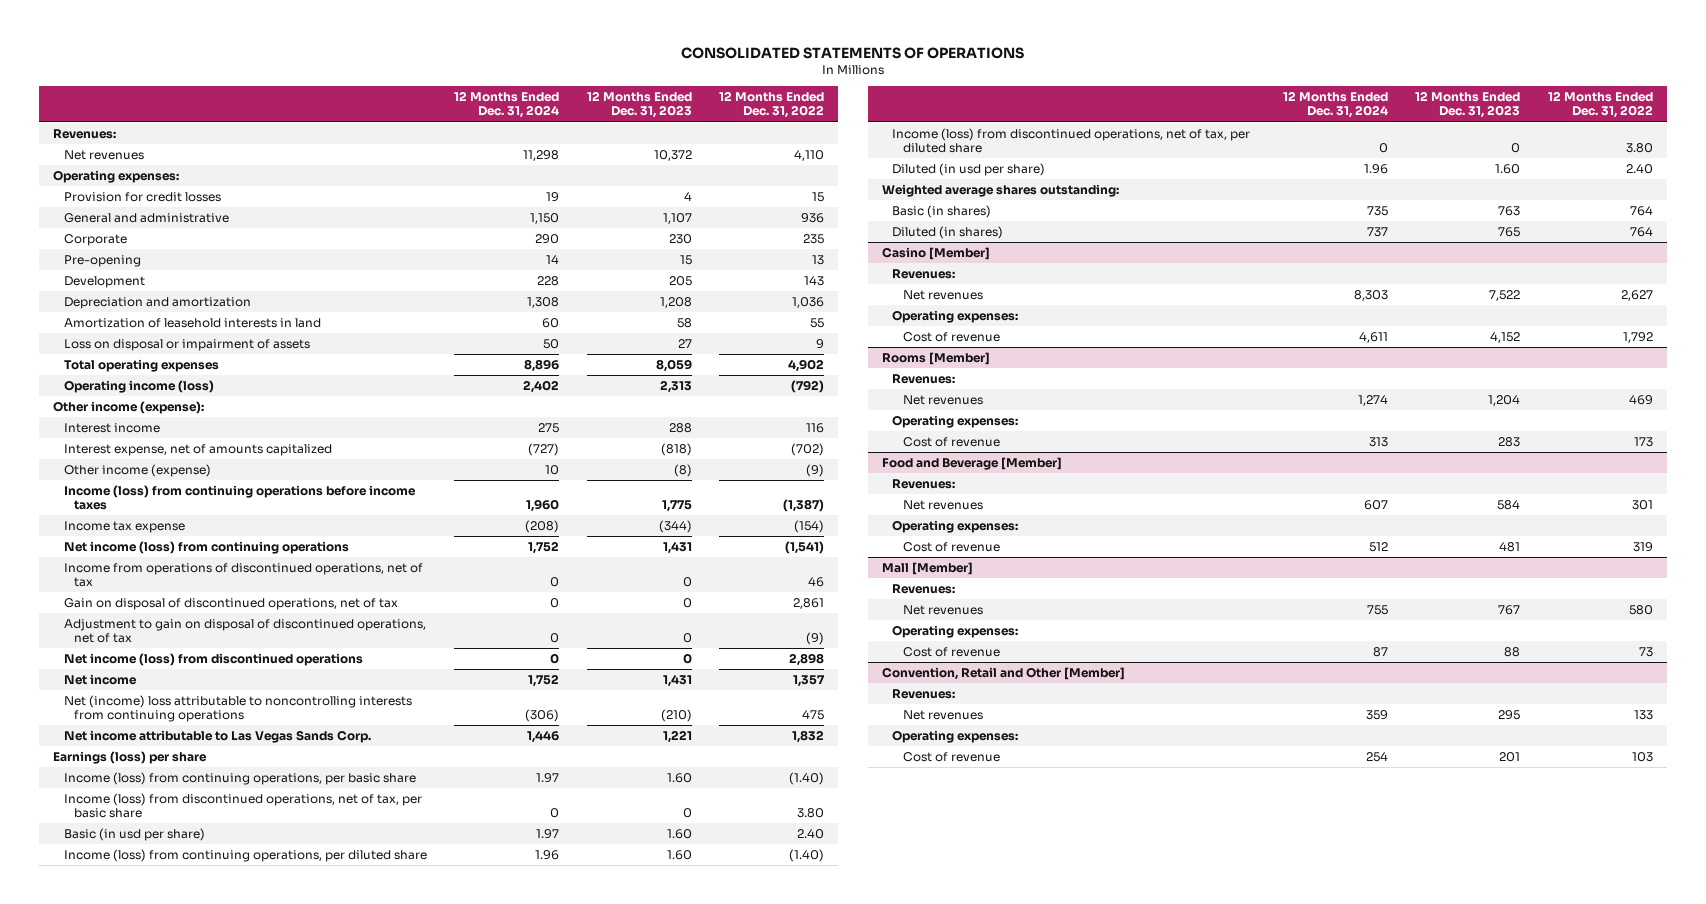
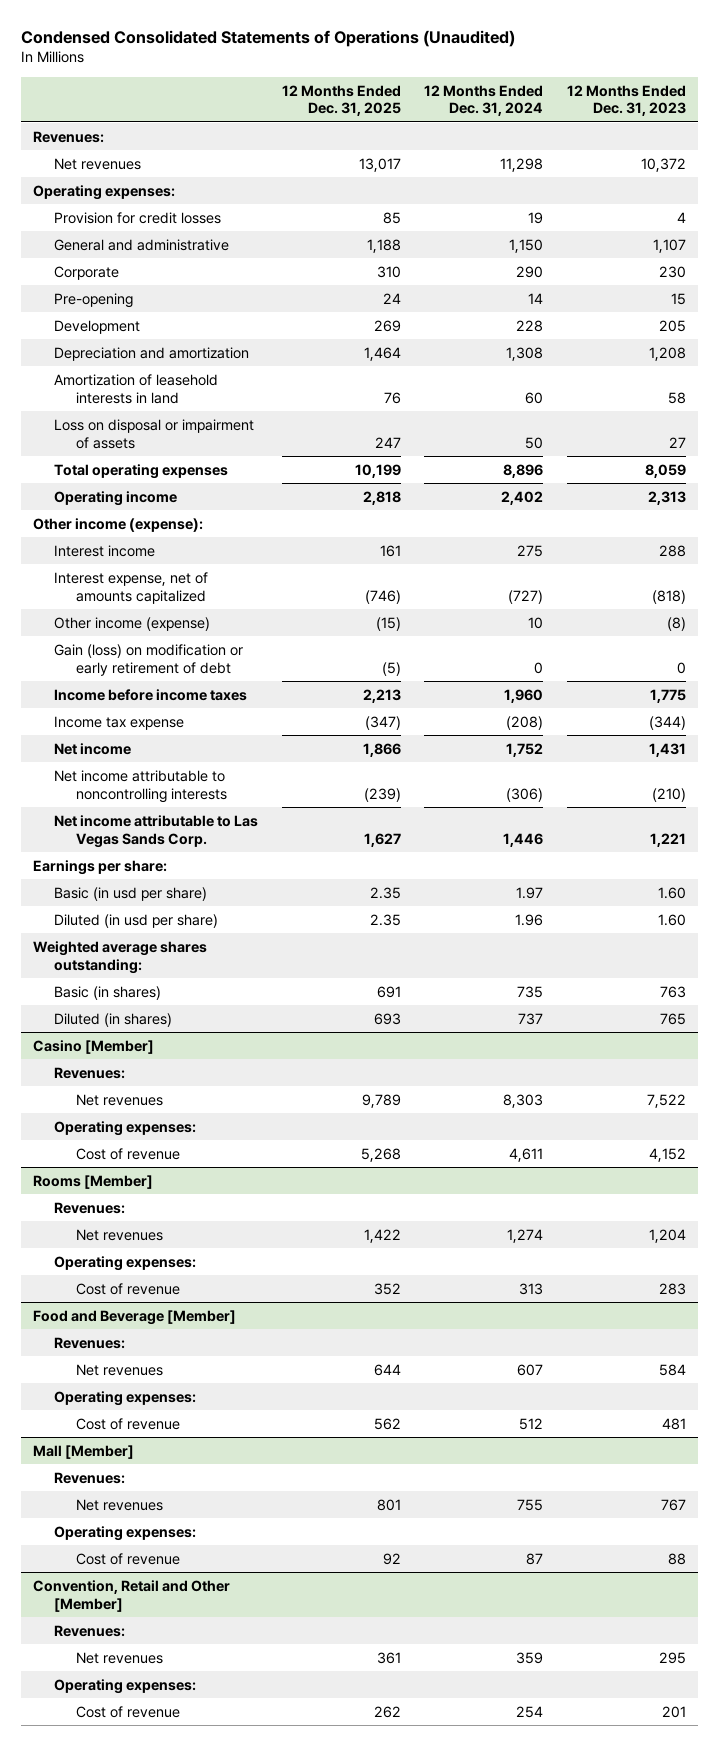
[680,46,1024,59] CONSOLIDATED STATEMENTS OF OPERATIONS -> [20,30,515,48] Condensed Consolidated Statements of Operations (Unaudited)
[719,91,825,119] 12 Months Ended Dec. 31, 2022 -> none
none -> [281,84,401,117] 12 Months Ended Dec. 31, 2025
[63,379,214,393] Operating income (loss) -> [54,490,178,506] Operating income
none -> [54,643,244,676] Gain (loss) on modification or early retirement of debt
[63,484,416,511] Income (loss) from continuing operations before income taxes -> [54,688,248,701] Income before income taxes
[63,540,349,554] Net income (loss) from continuing operations -> none
[63,562,423,588] Income from operations of discontinued operations, net of tax -> none
[63,597,398,610] Gain on disposal of discontinued operations, net of tax -> none
[63,618,426,644] Adjustment to gain on disposal of discontinued operations, net of tax -> none
[63,652,363,666] Net income (loss) from discontinued operations -> none
[63,694,412,723] Net (income) loss attributable to noncontrolling interests from continuing operations -> [54,769,228,803] Net income attributable to noncontrolling interests
[63,771,416,785] Income (loss) from continuing operations, per basic share -> none
[63,792,422,819] Income (loss) from discontinued operations, net of tax, per basic share -> none
[53,750,208,764] Earnings (loss) per share -> [32,859,167,875] Earnings per share:
[63,848,427,862] Income (loss) from continuing operations, per diluted share -> none
[892,127,1251,154] Income (loss) from discontinued operations, net of tax, per diluted share -> none

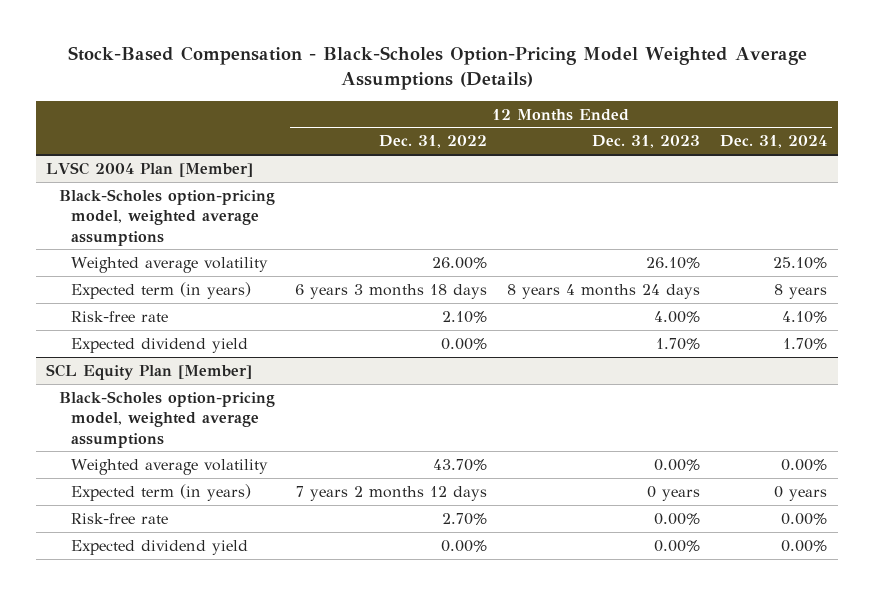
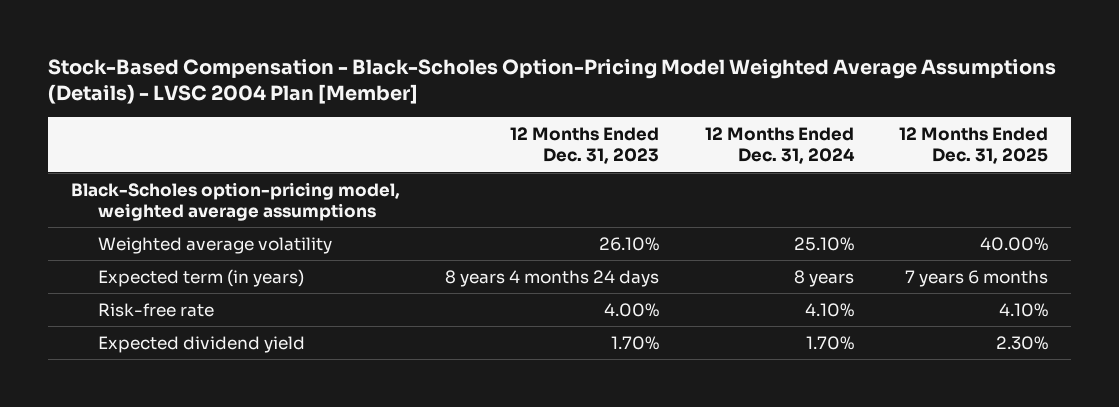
[67,46,807,91] Stock-Based Compensation - Black-Scholes Option-Pricing Model Weighted Average Assumptions (Details) -> [48,59,1057,105] Stock-Based Compensation - Black-Scholes Option-Pricing Model Weighted Average Assumptions (Details) - LVSC 2004 Plan [Member]
[378,135,487,149] Dec. 31, 2022 -> none
none -> [898,127,1048,165] 12 Months Ended Dec. 31, 2025
[45,161,253,177] LVSC 2004 Plan [Member] -> none
[45,363,252,380] SCL Equity Plan [Member] -> none
[58,390,275,448] Black-Scholes option-pricing model, weighted average assumptions -> none
[71,458,269,475] Weighted average volatility -> none
[71,483,252,501] Expected term (in years) -> none
[71,512,169,524] Risk-free rate -> none
[71,539,249,555] Expected dividend yield -> none

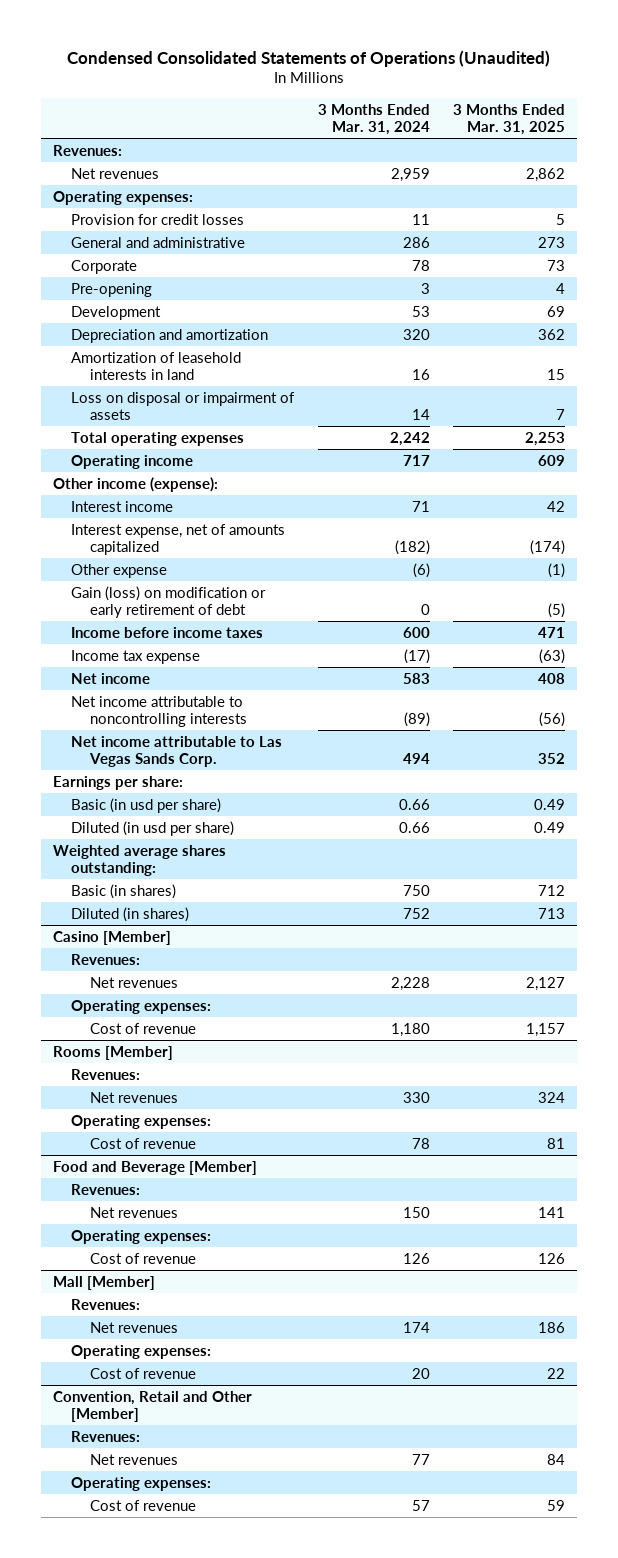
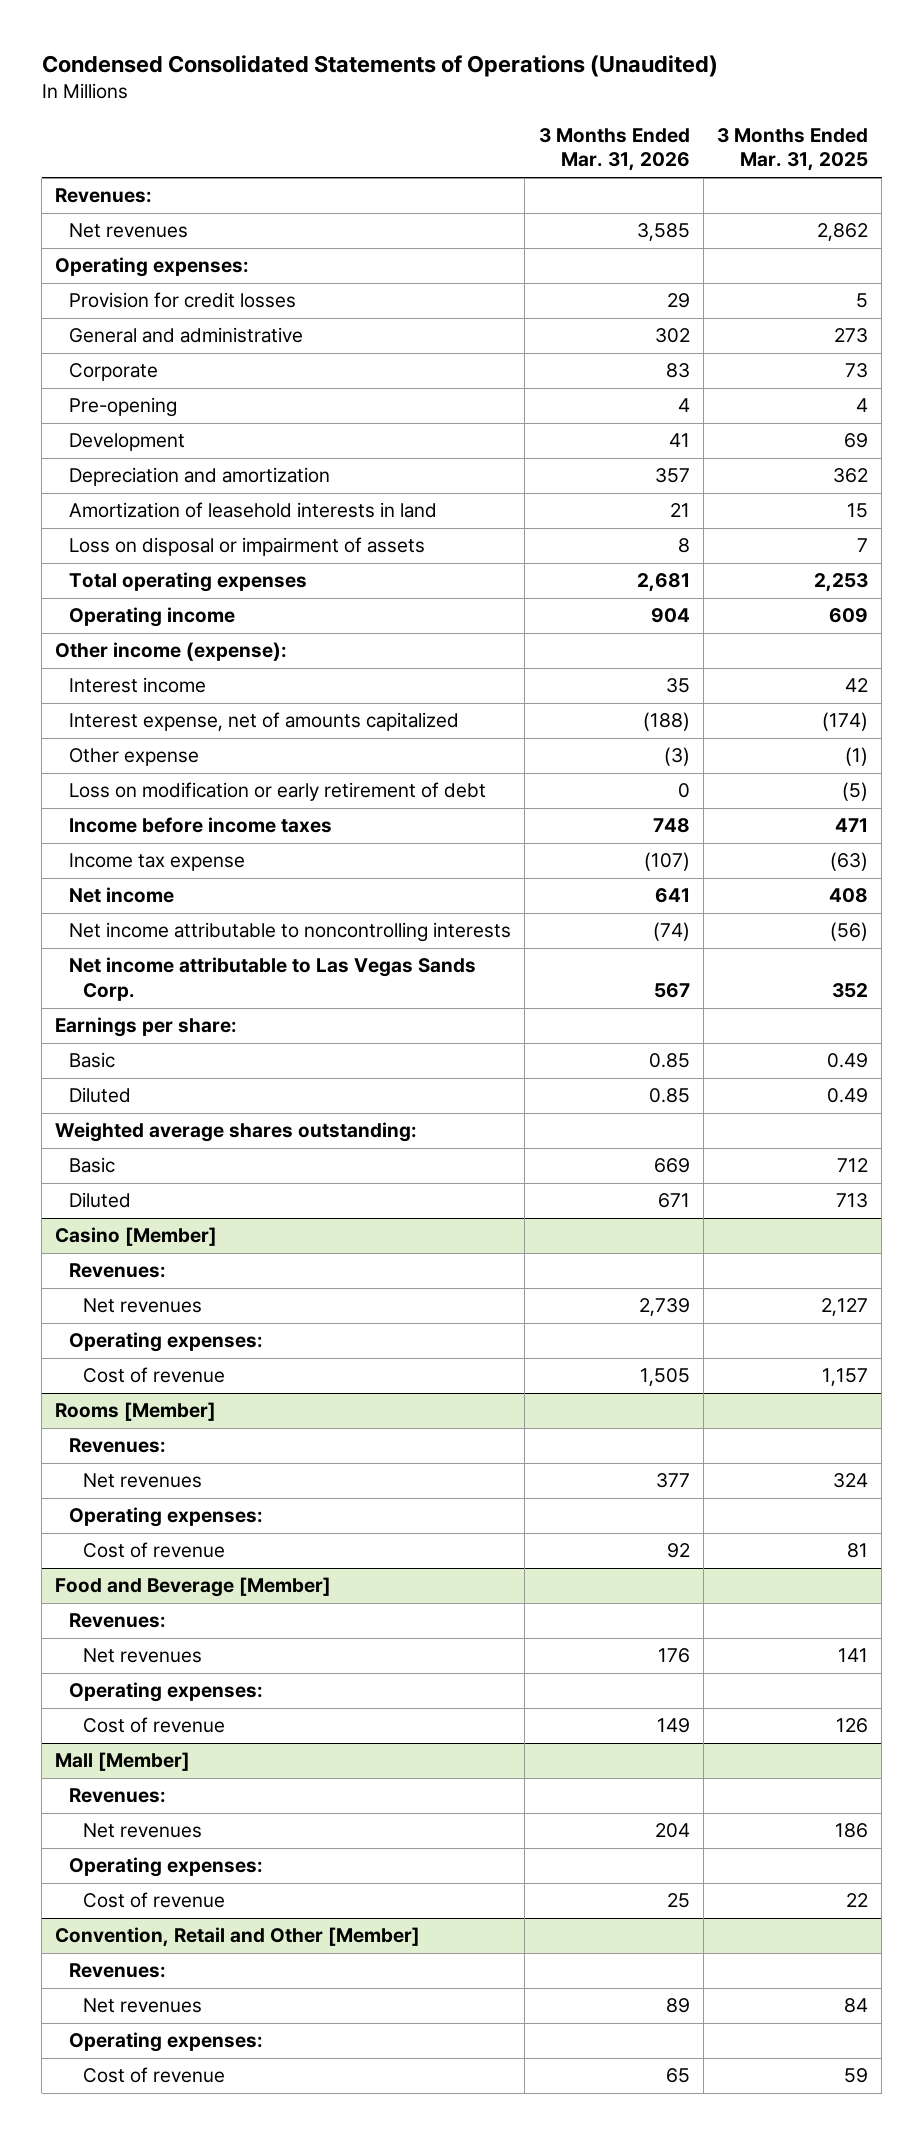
[317,103,430,135] 3 Months Ended Mar. 31, 2024 -> none
none -> [538,127,690,172] 3 Months Ended Mar. 31, 2026
[71,585,267,618] Gain (loss) on modification or early retirement of debt -> [69,782,487,802] Loss on modification or early retirement of debt
[71,797,222,813] Basic (in usd per share) -> [69,1052,116,1069] Basic
[71,820,235,836] Diluted (in usd per share) -> [69,1087,132,1104] Diluted
[71,883,177,899] Basic (in shares) -> [69,1157,116,1174] Basic
[71,906,190,922] Diluted (in shares) -> [69,1192,132,1209] Diluted

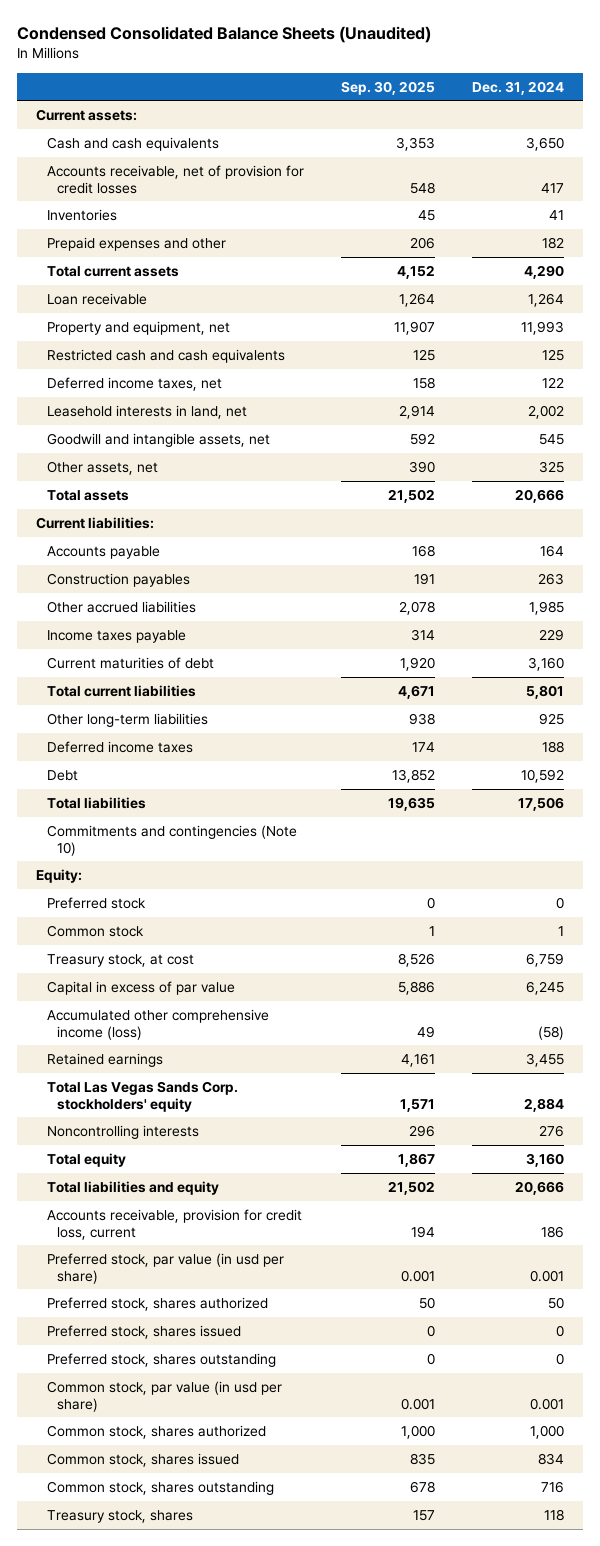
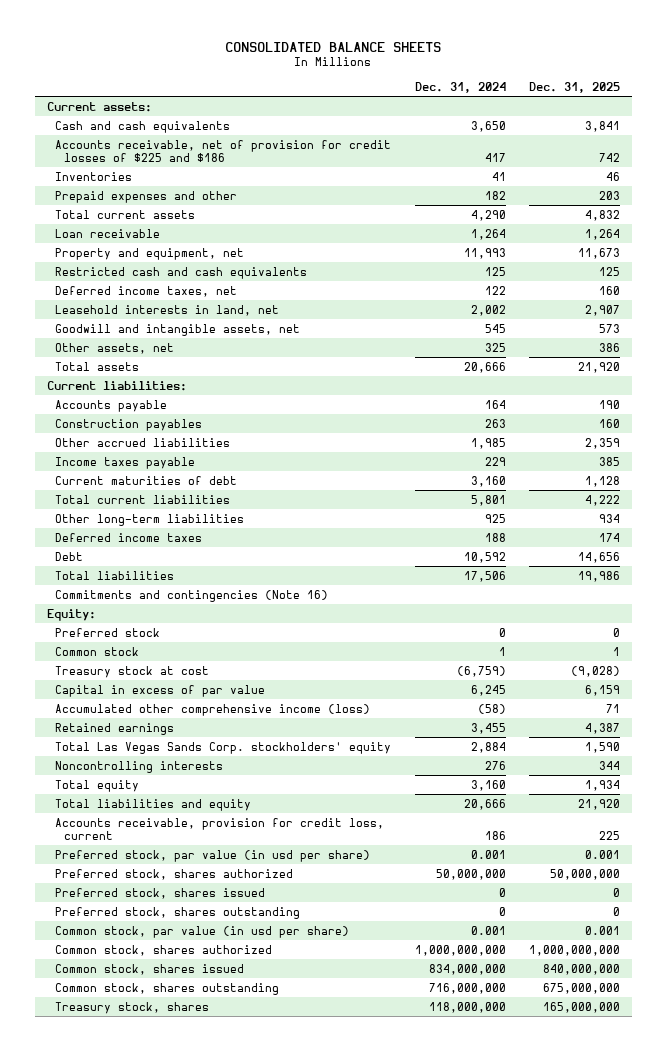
[17,26,432,44] Condensed Consolidated Balance Sheets (Unaudited) -> [225,41,442,52] CONSOLIDATED BALANCE SHEETS
[340,80,435,95] Sep. 30, 2025 -> none
none -> [529,81,621,93] Dec. 31, 2025
[46,164,304,194] Accounts receivable, net of provision for credit losses -> [55,139,392,162] Accounts receivable, net of provision for credit losses of $225 and $186
[46,824,297,856] Commitments and contingencies (Note 10) -> [55,589,329,602] Commitments and contingencies (Note 16)
[46,953,194,967] Treasury stock, at cost -> [55,665,210,678] Treasury stock at cost
[526,952,565,967] 6,759 -> [456,665,506,677] (6,759)
[548,1296,565,1309] 50 -> [435,868,506,880] 50,000,000
[530,1424,565,1439] 1,000 -> [414,944,506,956] 1,000,000,000
[538,1452,565,1465] 834 -> [428,963,506,975] 834,000,000
[541,1480,565,1493] 716 -> [428,982,506,994] 716,000,000
[544,1508,565,1521] 118 -> [428,1001,506,1013] 118,000,000

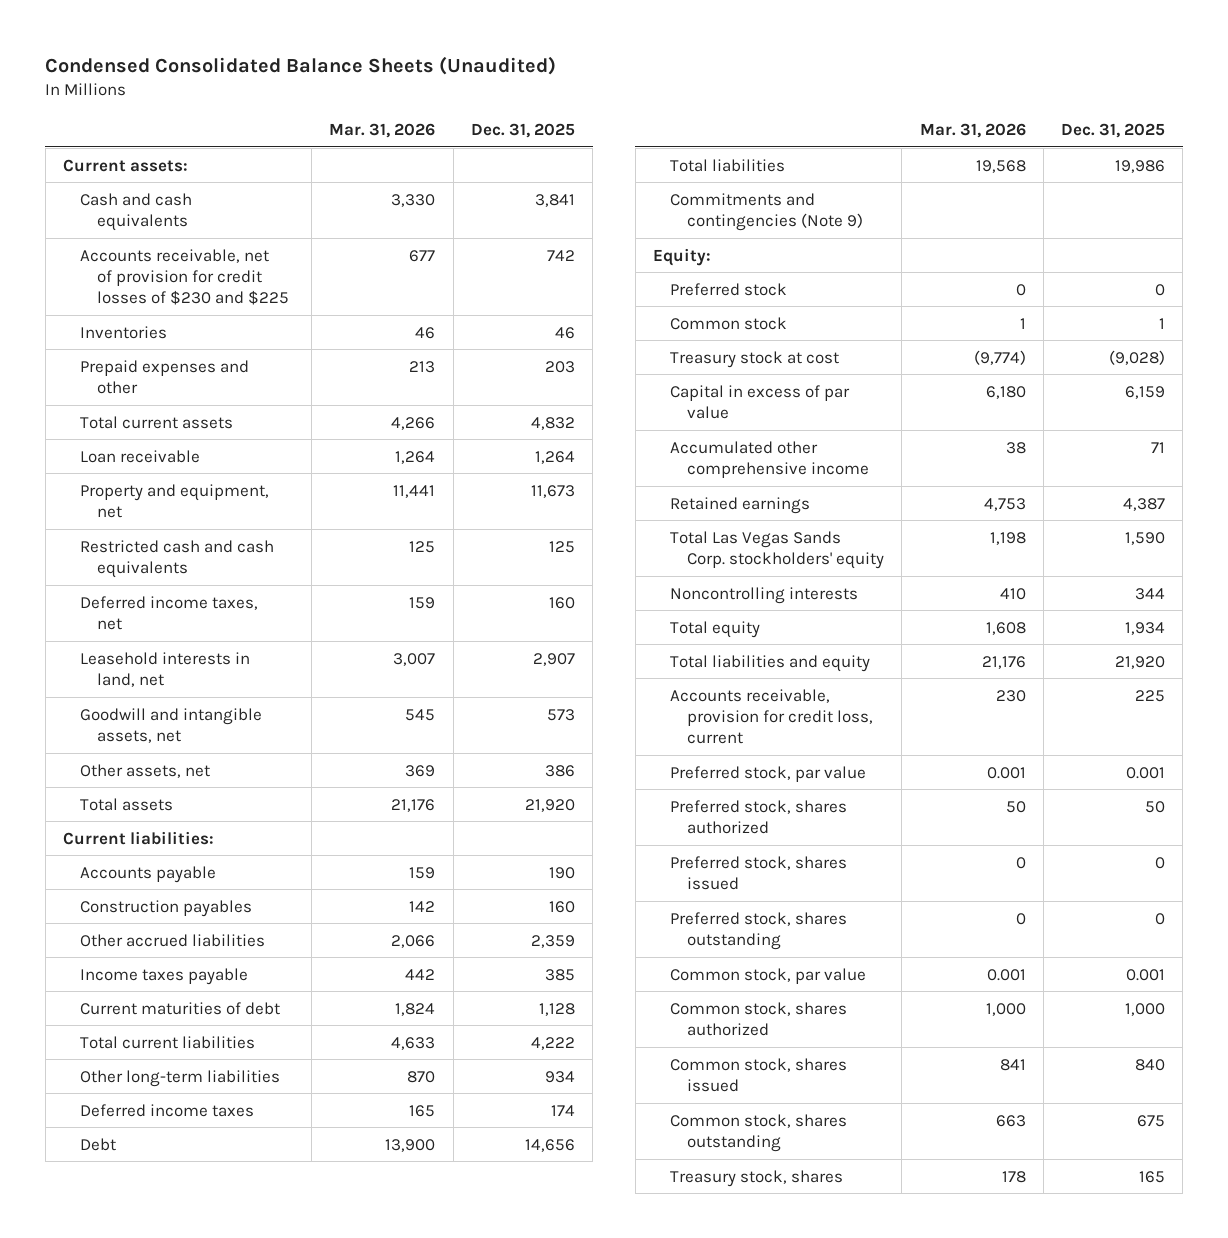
[225,41,442,52] CONSOLIDATED BALANCE SHEETS -> [45,55,557,75] Condensed Consolidated Balance Sheets (Unaudited)
[414,81,506,93] Dec. 31, 2024 -> none
none -> [329,122,436,138] Mar. 31, 2026
[55,139,392,162] Accounts receivable, net of provision for credit losses of $225 and $186 -> [80,248,290,306] Accounts receivable, net of provision for credit losses of $230 and $225
[55,589,329,602] Commitments and contingencies (Note 16) -> [670,192,864,231] Commitments and contingencies (Note 9)
[55,703,371,716] Accumulated other comprehensive income (loss) -> [670,440,870,478] Accumulated other comprehensive income
[55,849,371,862] Preferred stock, par value (in usd per share) -> [670,765,867,782] Preferred stock, par value
[550,868,621,880] 50,000,000 -> [1144,800,1165,813] 50
[55,925,350,938] Common stock, par value (in usd per share) -> [670,967,867,984] Common stock, par value
[529,944,621,956] 1,000,000,000 -> [1124,1002,1165,1016] 1,000
[543,963,621,975] 840,000,000 -> [1134,1058,1165,1071] 840
[543,982,621,994] 675,000,000 -> [1136,1114,1165,1127] 675
[543,1001,621,1013] 165,000,000 -> [1138,1170,1165,1183] 165

